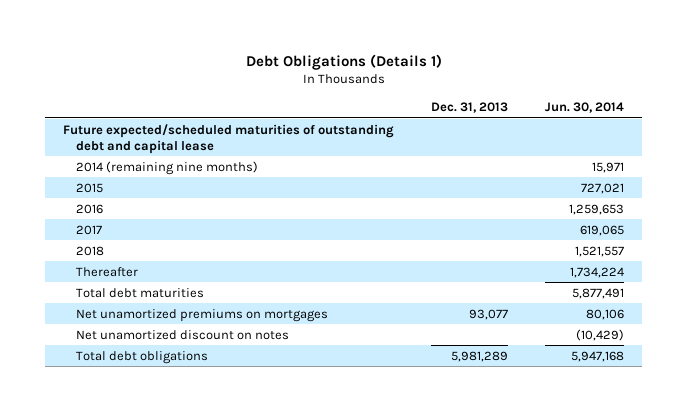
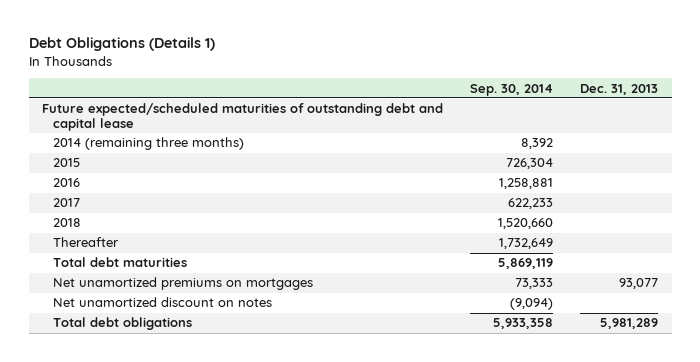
[544,102,624,114] Jun. 30, 2014 -> none
none -> [470,83,554,96] Sep. 30, 2014
[76,160,259,175] 2014 (remaining nine months) -> [53,137,245,151] 2014 (remaining three months)

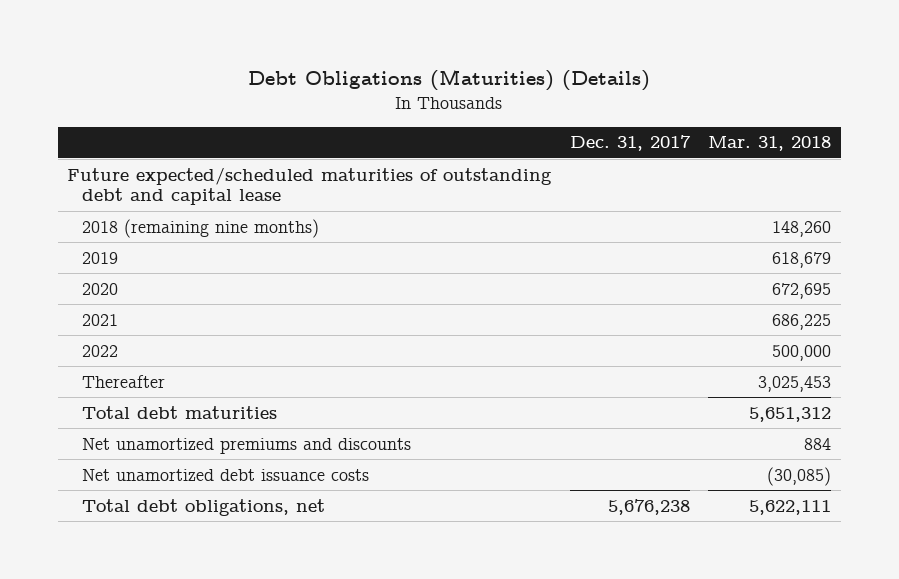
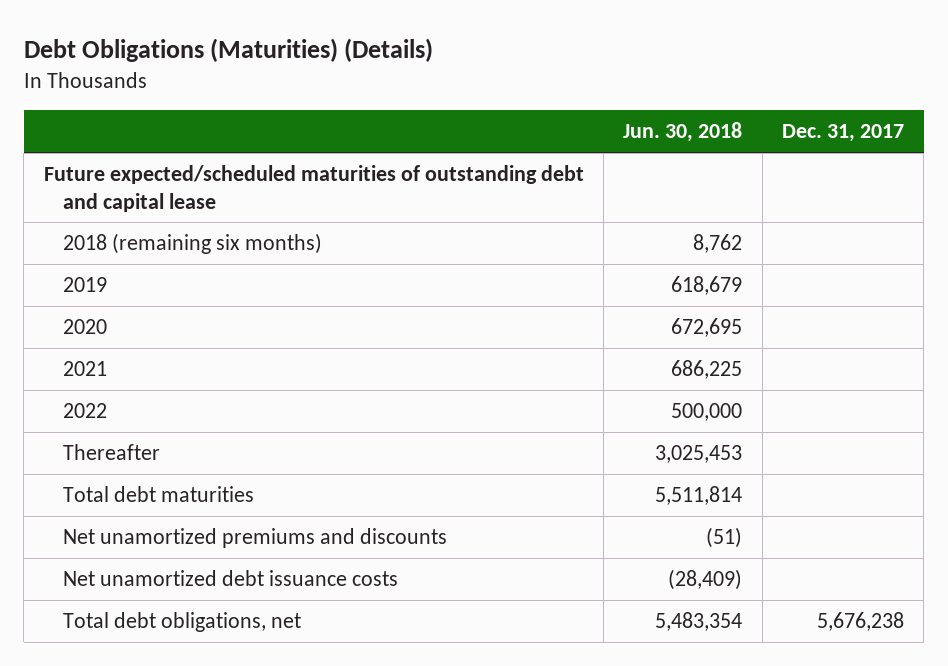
[708,136,832,152] Mar. 31, 2018 -> none
none -> [623,122,743,143] Jun. 30, 2018
[81,218,319,238] 2018 (remaining nine months) -> [62,233,322,255] 2018 (remaining six months)

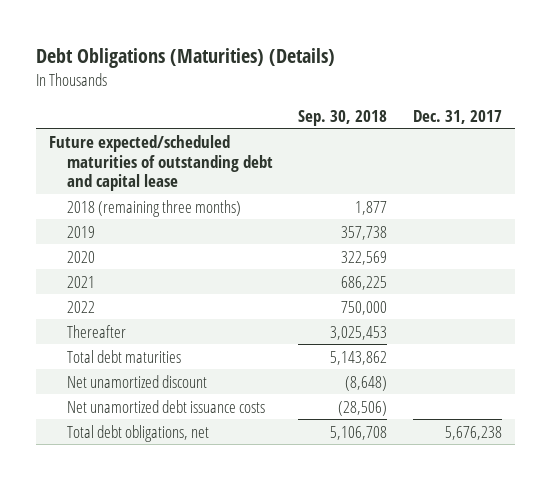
[623,122,743,143] Jun. 30, 2018 -> none
none -> [298,109,388,126] Sep. 30, 2018
[62,233,322,255] 2018 (remaining six months) -> [66,199,241,217] 2018 (remaining three months)
[62,528,447,549] Net unamortized premiums and discounts -> [66,374,207,388] Net unamortized discount

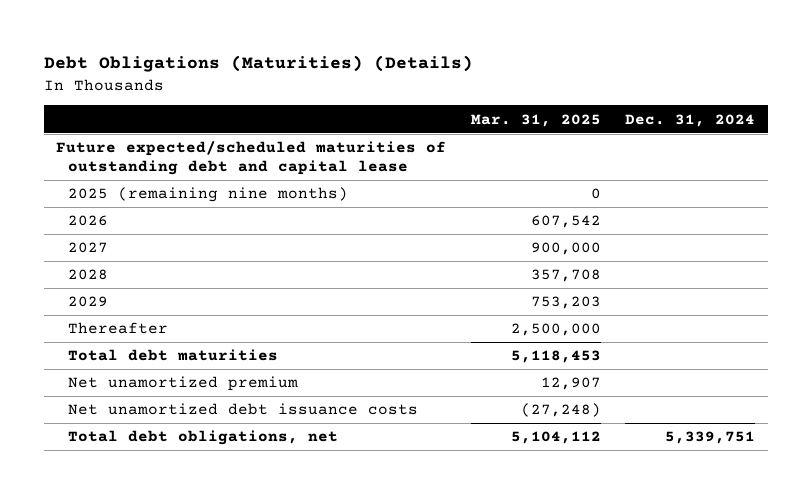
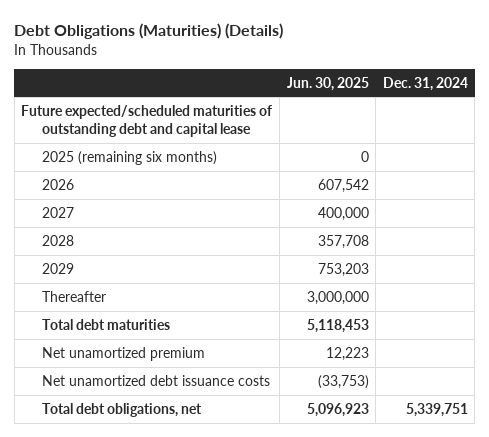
[470,113,601,127] Mar. 31, 2025 -> none
none -> [286,76,369,91] Jun. 30, 2025
[67,187,348,203] 2025 (remaining nine months) -> [42,150,218,165] 2025 (remaining six months)

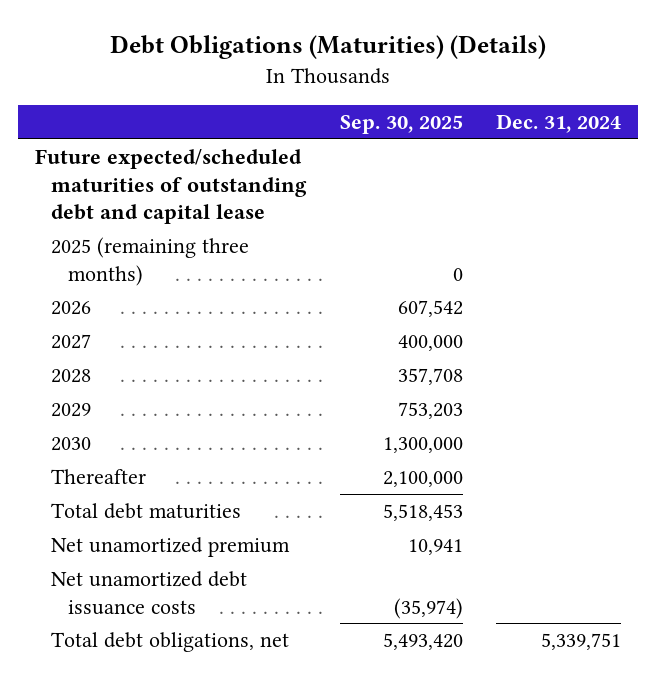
[286,76,369,91] Jun. 30, 2025 -> none
none -> [339,114,463,134] Sep. 30, 2025
[42,150,218,165] 2025 (remaining six months) -> [51,237,250,286] 2025 (remaining three months)
none -> [51,437,92,452] 2030

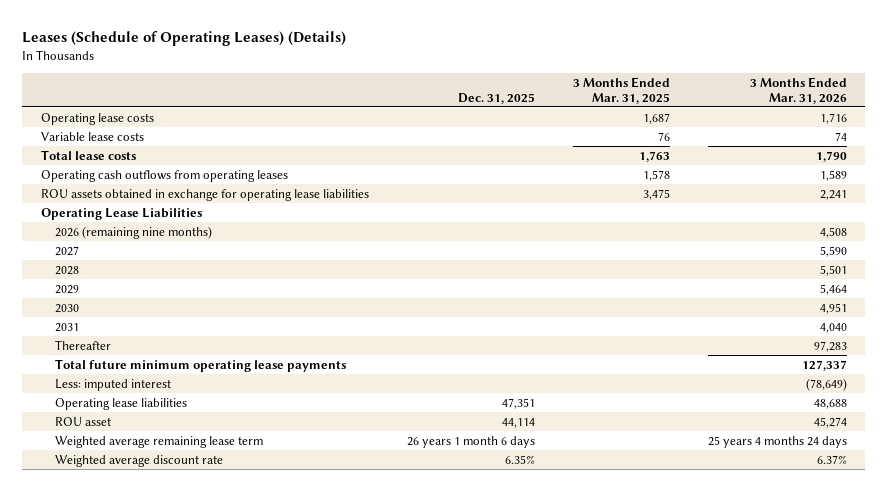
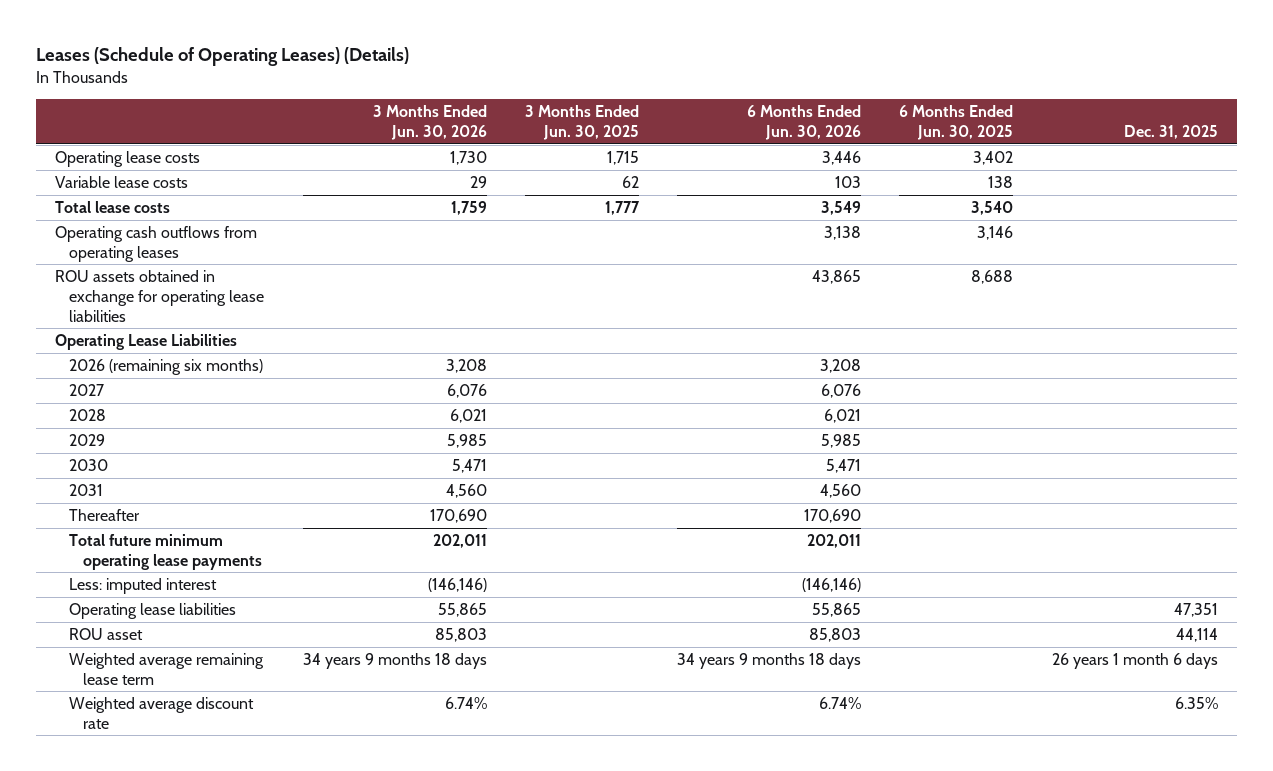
[572,76,670,104] 3 Months Ended Mar. 31, 2025 -> none
[749,76,847,104] 3 Months Ended Mar. 31, 2026 -> none
none -> [372,105,487,141] 3 Months Ended Jun. 30, 2026
none -> [524,105,639,141] 3 Months Ended Jun. 30, 2025
none -> [747,105,862,141] 6 Months Ended Jun. 30, 2026
none -> [899,105,1014,141] 6 Months Ended Jun. 30, 2025
[54,225,212,239] 2026 (remaining nine months) -> [69,358,264,375] 2026 (remaining six months)

